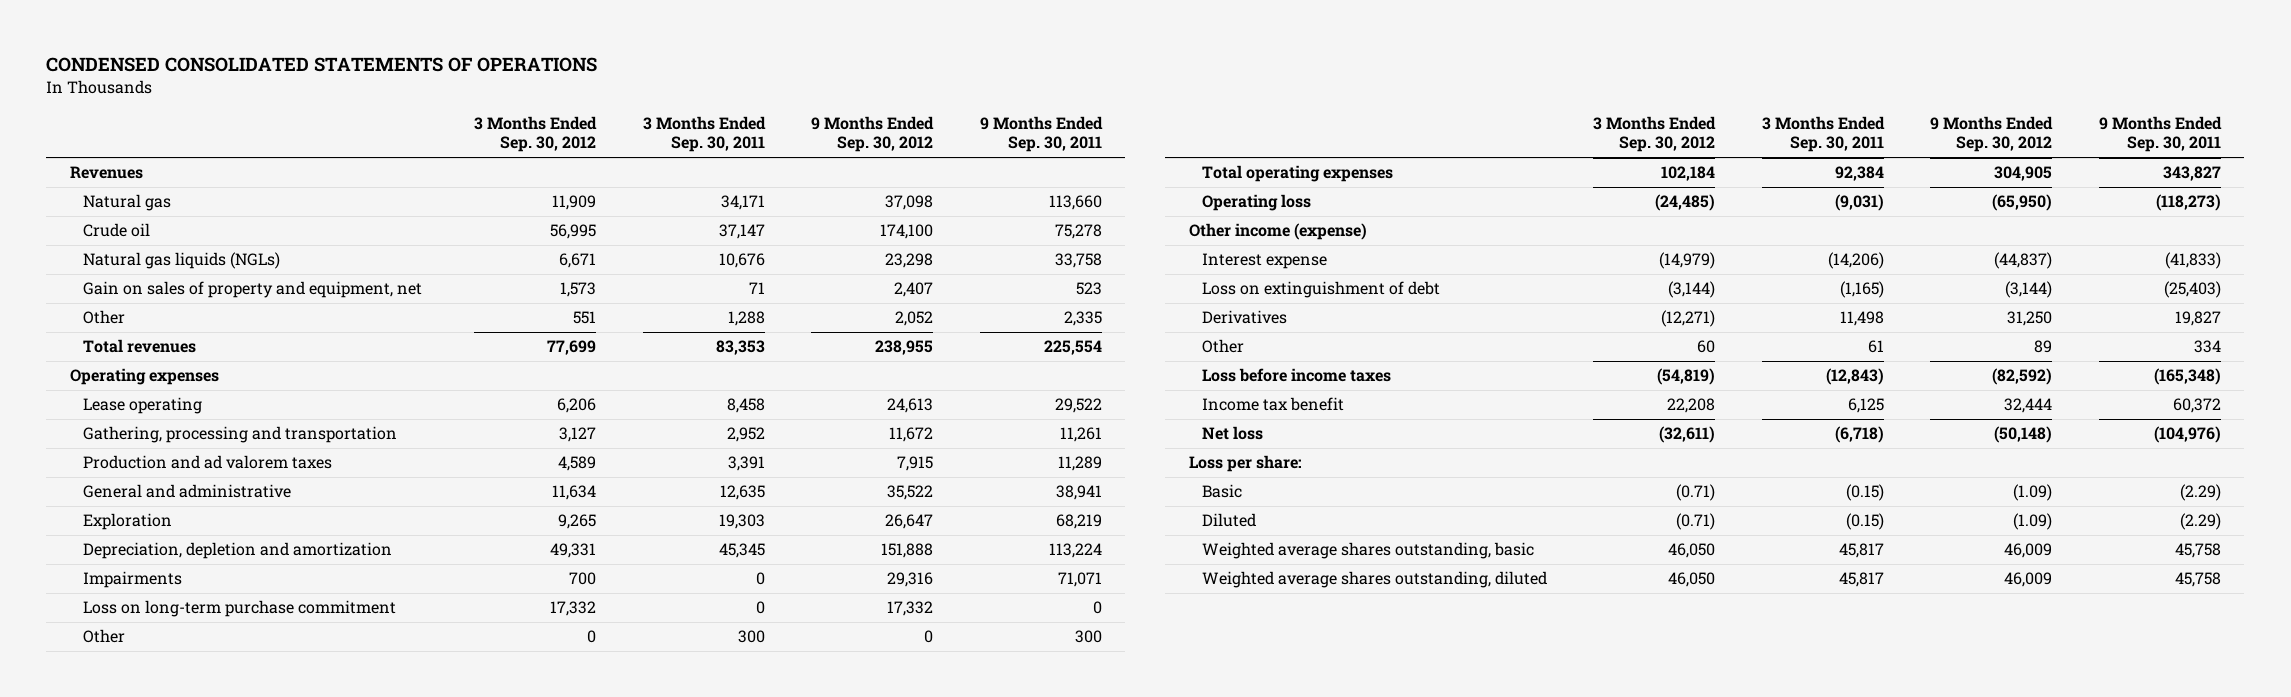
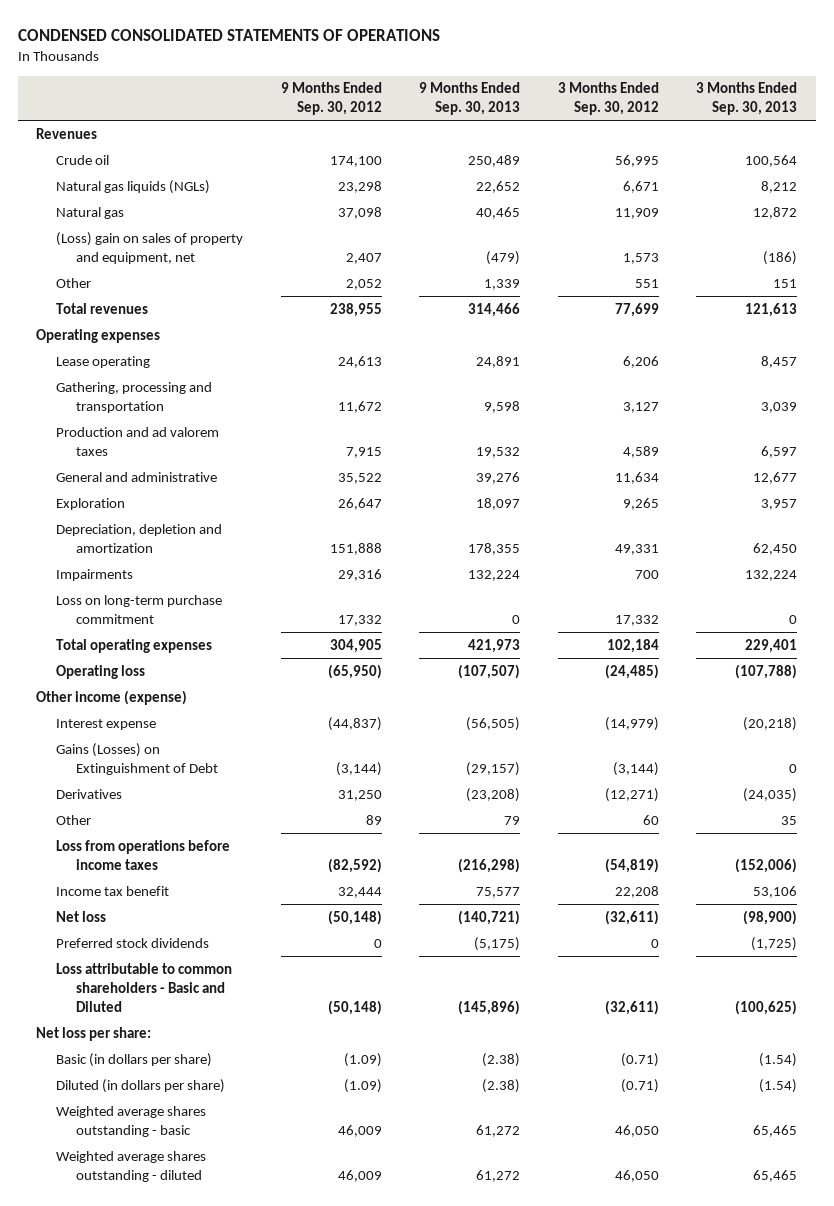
[642,116,766,153] 3 Months Ended Sep. 30, 2011 -> none
[979,116,1103,153] 9 Months Ended Sep. 30, 2011 -> none
none -> [419,82,521,116] 9 Months Ended Sep. 30, 2013
none -> [696,82,798,116] 3 Months Ended Sep. 30, 2013
[82,194,171,212] Natural gas -> [56,206,125,219] Natural gas
[82,281,422,299] Gain on sales of property and equipment, net -> [56,231,244,264] (Loss) gain on sales of property and equipment, net
[82,629,125,644] Other -> none
[1201,281,1440,299] Loss on extinguishment of debt -> [56,742,218,775] Gains (Losses) on Extinguishment of Debt
[1201,368,1391,383] Loss before income taxes -> [56,839,231,870] Loss from operations before income taxes
none -> [56,937,210,948] Preferred stock dividends
none -> [56,962,233,1012] Loss attributable to common shareholders - Basic and Diluted
[1188,455,1302,473] Loss per share: -> [36,1026,152,1041] Net loss per share:
[1201,484,1242,499] Basic -> [56,1052,213,1067] Basic (in dollars per share)
[1201,513,1256,528] Diluted -> [56,1078,226,1093] Diluted (in dollars per share)
[1201,542,1534,560] Weighted average shares outstanding, basic -> [56,1105,207,1137] Weighted average shares outstanding - basic
[1201,571,1547,589] Weighted average shares outstanding, diluted -> [56,1150,207,1182] Weighted average shares outstanding - diluted

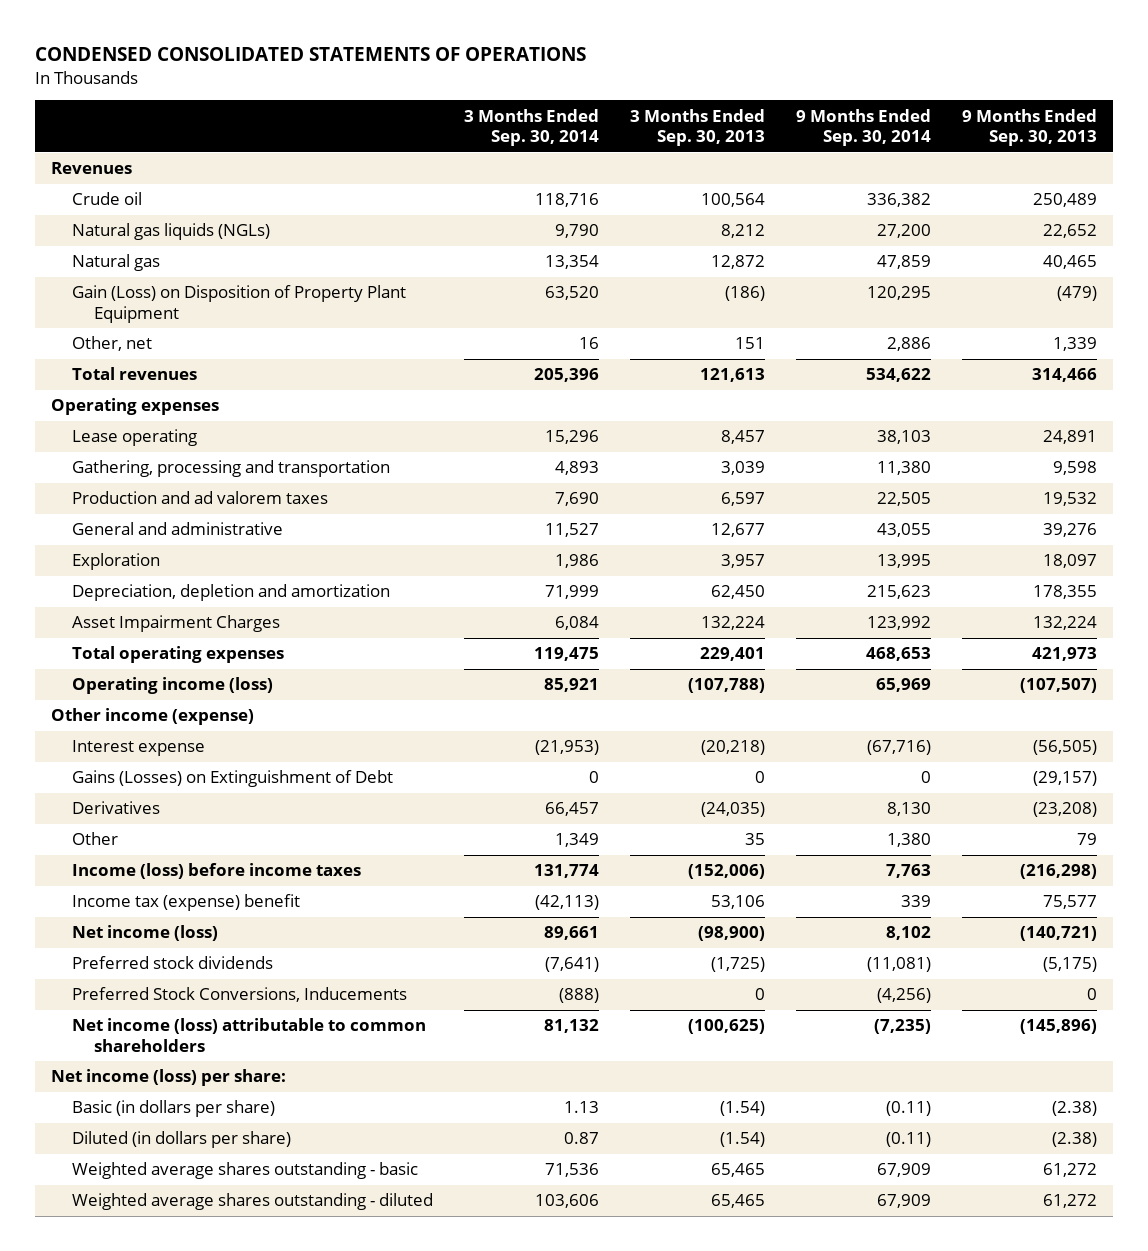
[280,82,382,116] 9 Months Ended Sep. 30, 2012 -> none
[557,82,659,116] 3 Months Ended Sep. 30, 2012 -> none
none -> [464,108,600,147] 3 Months Ended Sep. 30, 2014
none -> [796,108,932,147] 9 Months Ended Sep. 30, 2014
[56,231,244,264] (Loss) gain on sales of property and equipment, net -> [72,285,407,324] Gain (Loss) on Disposition of Property Plant Equipment
[56,277,92,288] Other -> [72,336,153,352] Other, net
[56,594,223,624] Loss on long-term purchase commitment -> none
[56,568,134,581] Impairments -> [72,615,281,633] Asset Impairment Charges
[56,664,146,679] Operating loss -> [72,677,274,695] Operating income (loss)
[56,839,231,870] Loss from operations before income taxes -> [72,863,362,880] Income (loss) before income taxes
[56,885,170,896] Income tax benefit -> [72,894,301,912] Income tax (expense) benefit
[56,910,107,922] Net loss -> [72,925,219,942] Net income (loss)
none -> [72,987,408,1003] Preferred Stock Conversions, Inducements
[56,962,233,1012] Loss attributable to common shareholders - Basic and Diluted -> [72,1018,427,1053] Net income (loss) attributable to common shareholders
[36,1026,152,1041] Net loss per share: -> [50,1069,286,1087] Net income (loss) per share:

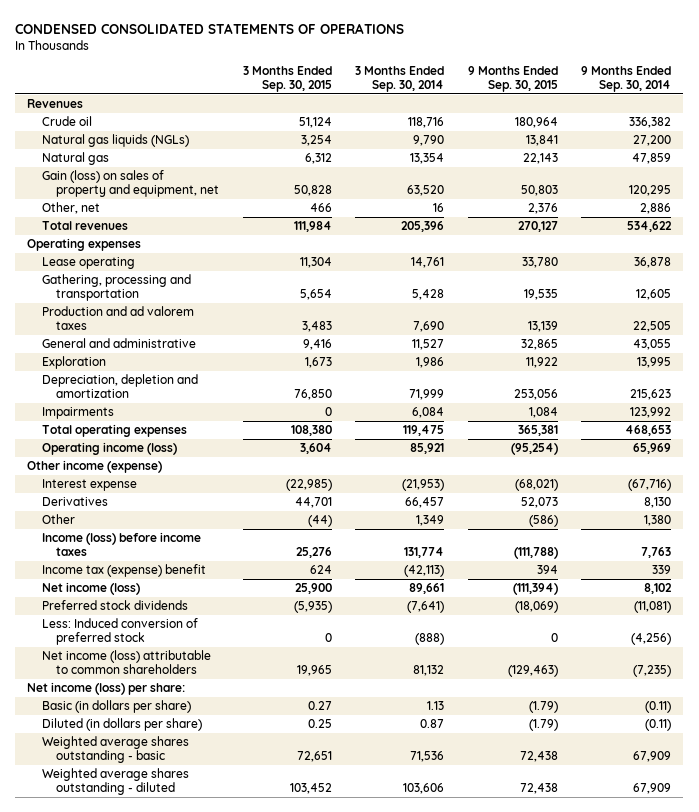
[630,108,766,147] 3 Months Ended Sep. 30, 2013 -> none
[962,108,1098,147] 9 Months Ended Sep. 30, 2013 -> none
none -> [242,65,332,92] 3 Months Ended Sep. 30, 2015
none -> [467,65,558,92] 9 Months Ended Sep. 30, 2015
[72,285,407,324] Gain (Loss) on Disposition of Property Plant Equipment -> [41,170,220,198] Gain (loss) on sales of property and equipment, net
[545,430,600,445] 15,296 -> [411,257,445,269] 14,761
[877,430,932,445] 38,103 -> [634,257,672,269] 36,878
[555,461,600,476] 4,893 -> [412,289,445,301] 5,428
[877,461,932,476] 11,380 -> [636,289,672,301] 12,605
[72,615,281,633] Asset Impairment Charges -> [41,407,114,420] Impairments
[72,770,394,788] Gains (Losses) on Extinguishment of Debt -> none
[72,987,408,1003] Preferred Stock Conversions, Inducements -> [41,618,198,646] Less: Induced conversion of preferred stock

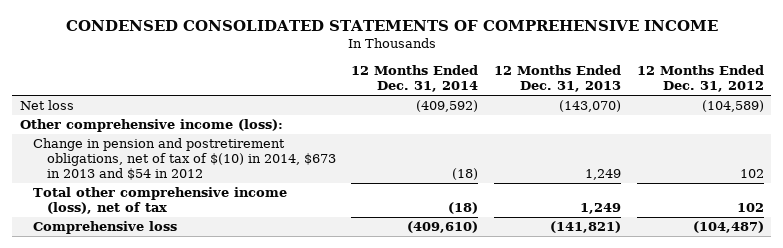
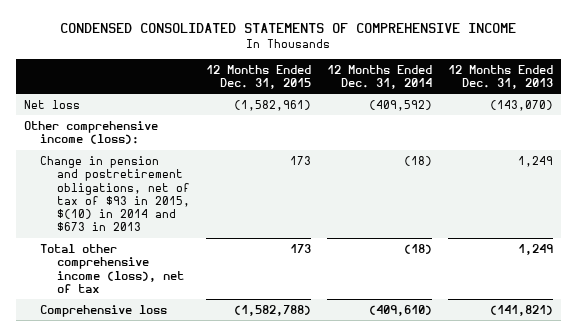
[636,65,764,93] 12 Months Ended Dec. 31, 2012 -> none
none -> [205,64,311,89] 12 Months Ended Dec. 31, 2015
[33,138,336,181] Change in pension and postretirement obligations, net of tax of $(10) in 2014, $673 in 2013 and $54 in 2012 -> [40,155,191,232] Change in pension and postretirement obligations, net of tax of $93 in 2015, $(10) in 2014 and $673 in 2013

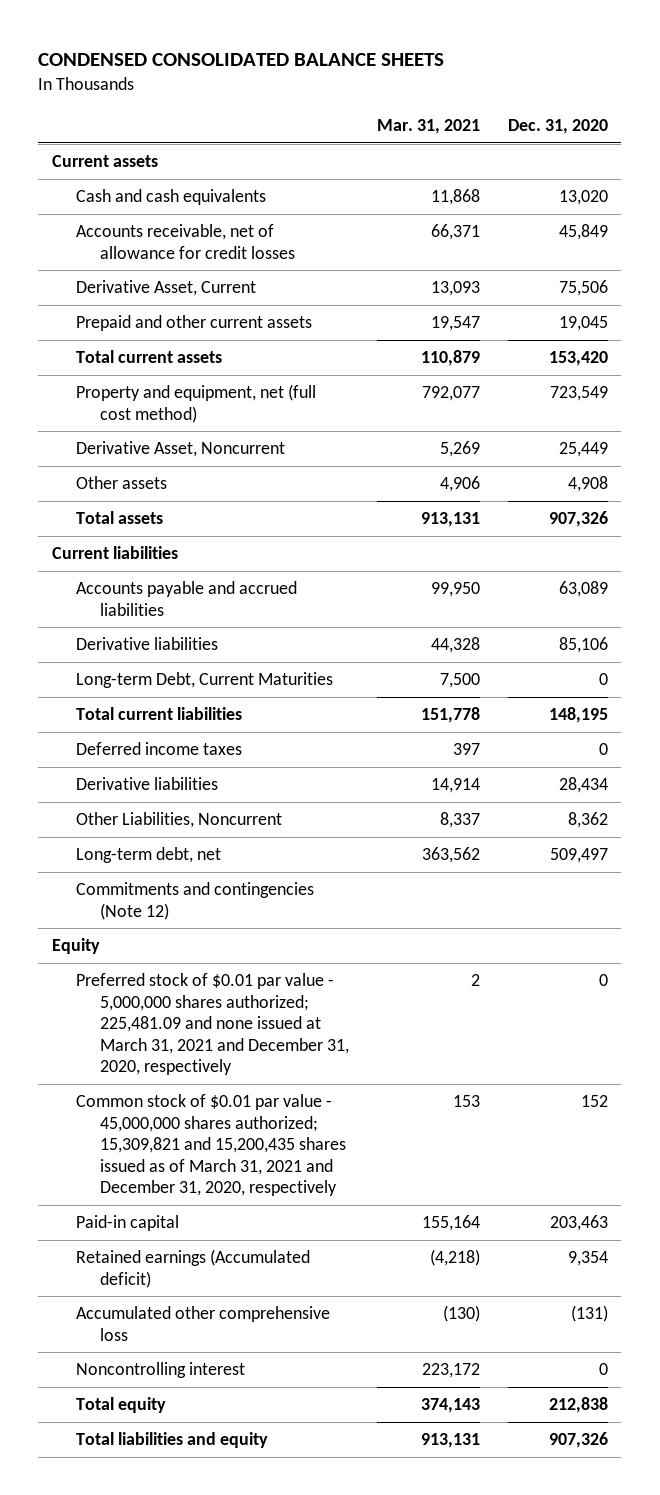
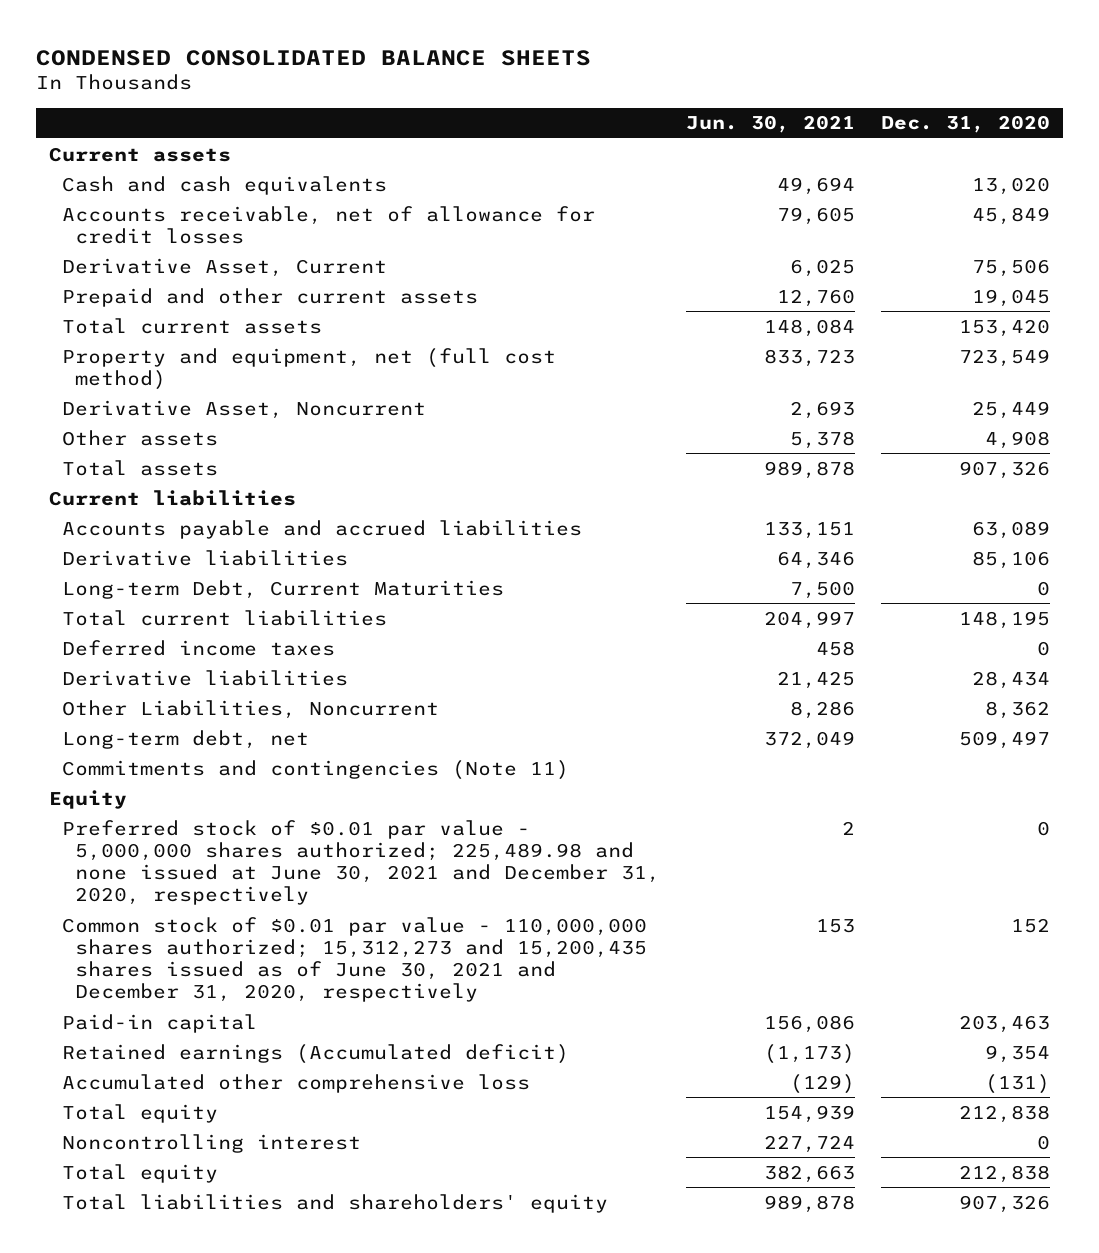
[377,119,481,135] Mar. 31, 2021 -> none
none -> [686,115,856,134] Jun. 30, 2021
[76,882,315,920] Commitments and contingencies (Note 12) -> [62,759,570,780] Commitments and contingencies (Note 11)
[76,973,350,1076] Preferred stock of $0.01 par value - 5,000,000 shares authorized; 225,481.09 and none issued at March 31, 2021 and December 31, 2020, respectively -> [62,819,661,905] Preferred stock of $0.01 par value - 5,000,000 shares authorized; 225,489.98 and none issued at June 30, 2021 and December 31, 2020, respectively
[76,1094,347,1197] Common stock of $0.01 par value - 45,000,000 shares authorized; 15,309,821 and 15,200,435 shares issued as of March 31, 2021 and December 31, 2020, respectively -> [62,916,648,1002] Common stock of $0.01 par value - 110,000,000 shares authorized; 15,312,273 and 15,200,435 shares issued as of June 30, 2021 and December 31, 2020, respectively
none -> [62,1103,219,1123] Total equity
[76,1432,269,1449] Total liabilities and equity -> [62,1193,609,1213] Total liabilities and shareholders' equity

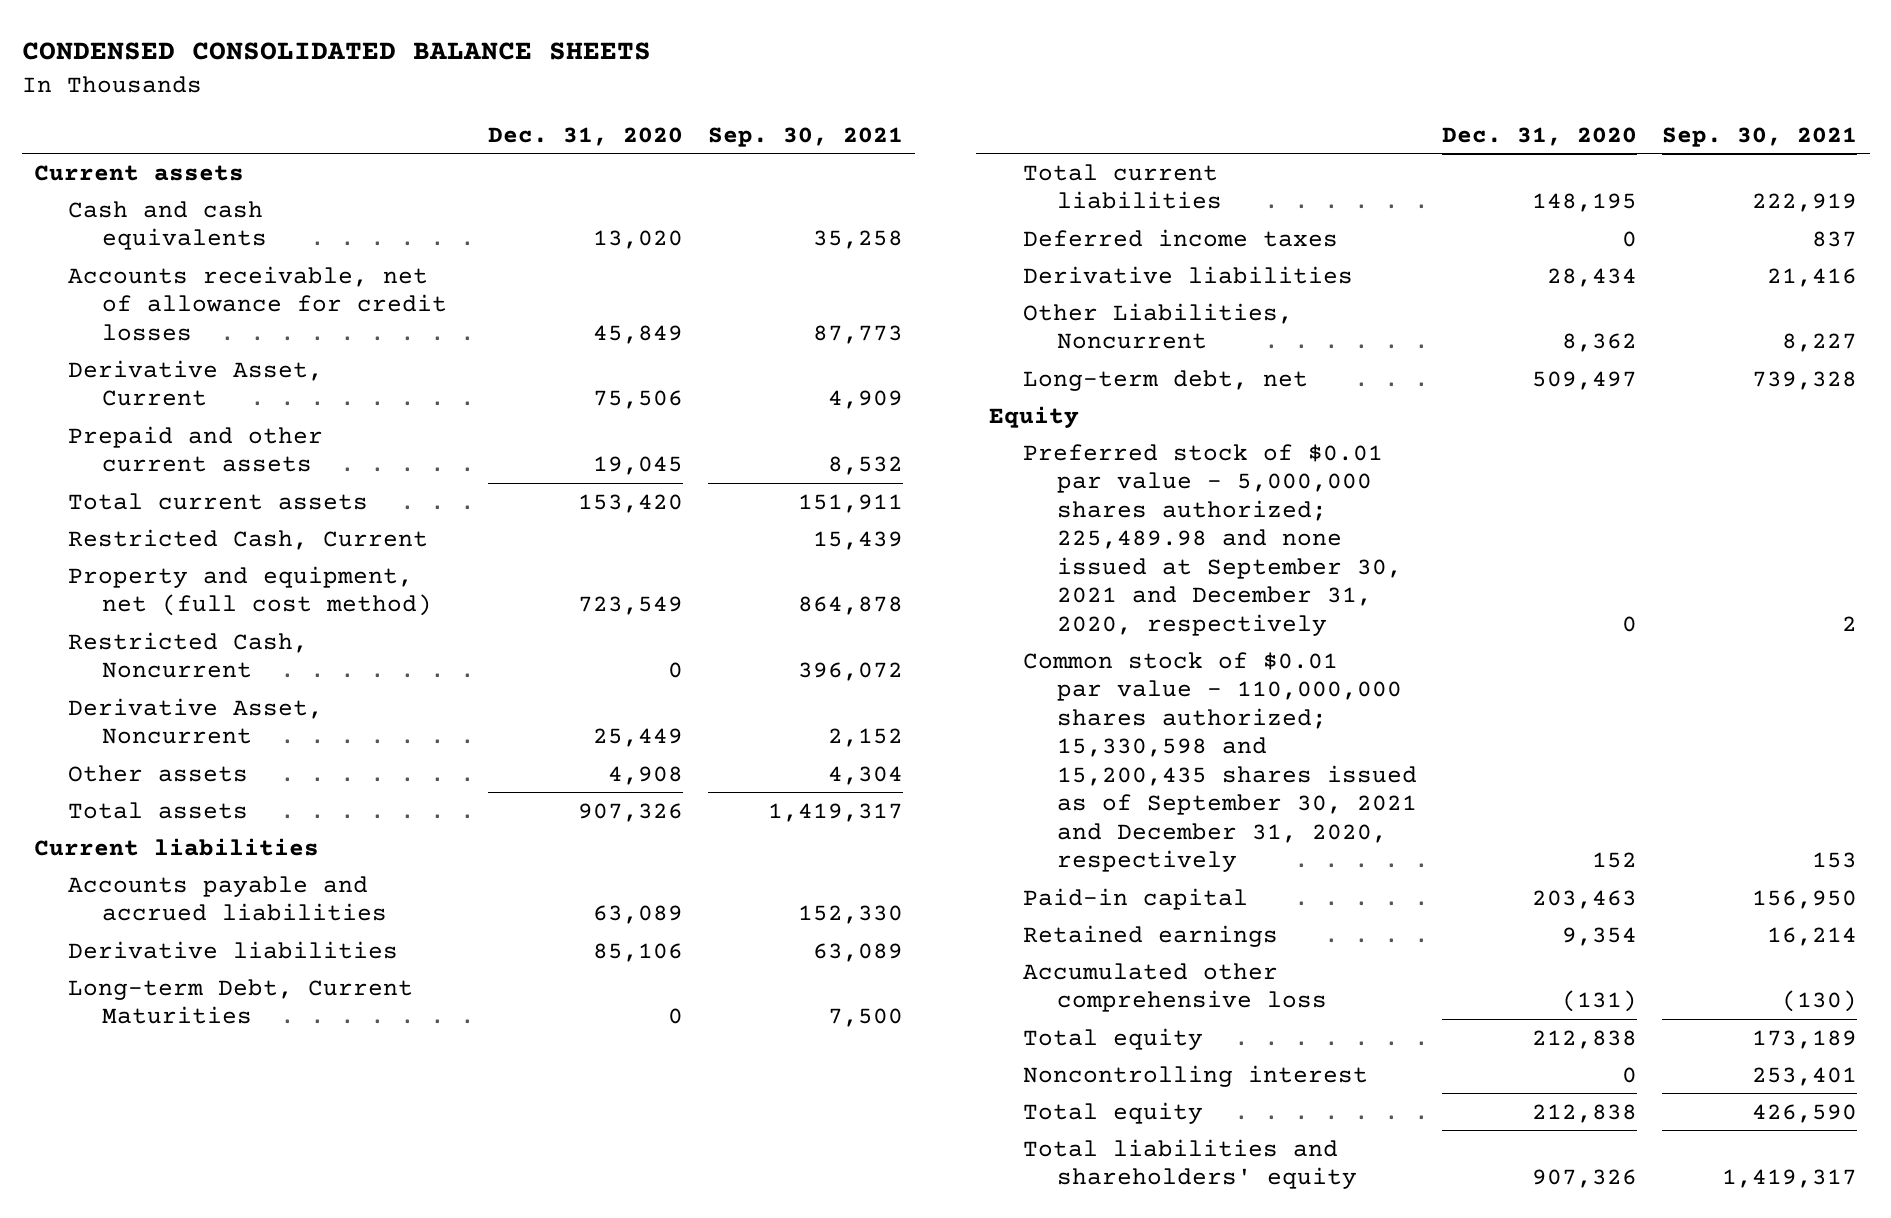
[686,115,856,134] Jun. 30, 2021 -> none
none -> [707,126,903,147] Sep. 30, 2021
none -> [68,528,429,550] Restricted Cash, Current
none -> [68,631,309,679] Restricted Cash, Noncurrent
[62,759,570,780] Commitments and contingencies (Note 11) -> none
[62,819,661,905] Preferred stock of $0.01 par value - 5,000,000 shares authorized; 225,489.98 and none issued at June 30, 2021 and December 31, 2020, respectively -> [1022,443,1402,636] Preferred stock of $0.01 par value - 5,000,000 shares authorized; 225,489.98 and none issued at September 30, 2021 and December 31, 2020, respectively
[62,916,648,1002] Common stock of $0.01 par value - 110,000,000 shares authorized; 15,312,273 and 15,200,435 shares issued as of June 30, 2021 and December 31, 2020, respectively -> [1022,651,1417,873] Common stock of $0.01 par value - 110,000,000 shares authorized; 15,330,598 and 15,200,435 shares issued as of September 30, 2021 and December 31, 2020, respectively
[62,1043,570,1064] Retained earnings (Accumulated deficit) -> [1022,924,1278,947] Retained earnings

